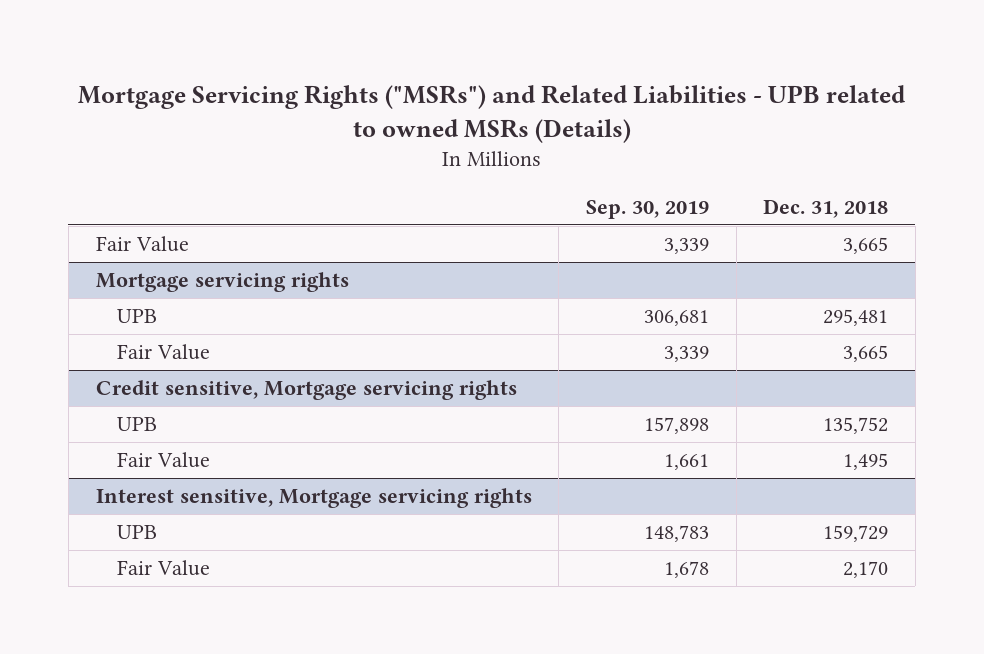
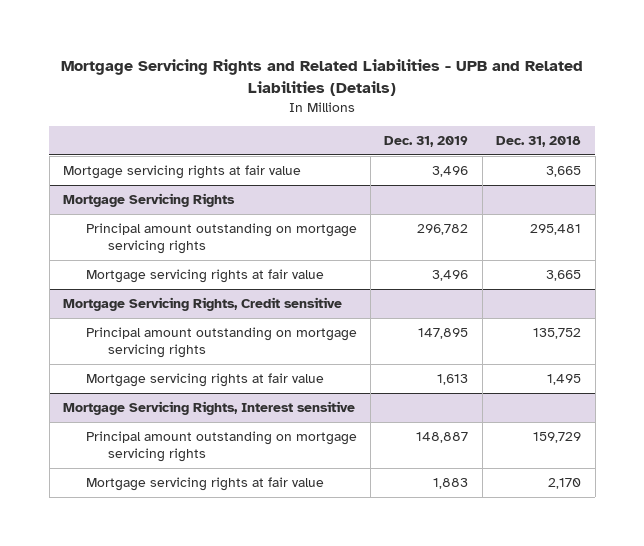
[77,84,906,143] Mortgage Servicing Rights ("MSRs") and Related Liabilities - UPB related to owned MSRs (Details) -> [61,59,584,96] Mortgage Servicing Rights and Related Liabilities - UPB and Related Liabilities (Details)
[585,199,709,219] Sep. 30, 2019 -> none
none -> [384,136,469,148] Dec. 31, 2019
[95,236,189,253] Fair Value -> [63,165,302,180] Mortgage servicing rights at fair value
[95,272,349,293] Mortgage servicing rights -> [63,193,236,208] Mortgage Servicing Rights
[116,309,157,324] UPB -> [85,223,357,255] Principal amount outstanding on mortgage servicing rights
[116,344,210,361] Fair Value -> [85,269,324,284] Mortgage servicing rights at fair value
[95,380,517,401] Credit sensitive, Mortgage servicing rights -> [63,297,343,312] Mortgage Servicing Rights, Credit sensitive
[116,417,157,432] UPB -> [85,327,357,359] Principal amount outstanding on mortgage servicing rights
[116,452,210,469] Fair Value -> [85,373,324,388] Mortgage servicing rights at fair value
[95,488,532,509] Interest sensitive, Mortgage servicing rights -> [63,401,356,416] Mortgage Servicing Rights, Interest sensitive
[116,525,157,540] UPB -> [85,431,357,463] Principal amount outstanding on mortgage servicing rights
[116,560,210,577] Fair Value -> [85,477,324,492] Mortgage servicing rights at fair value

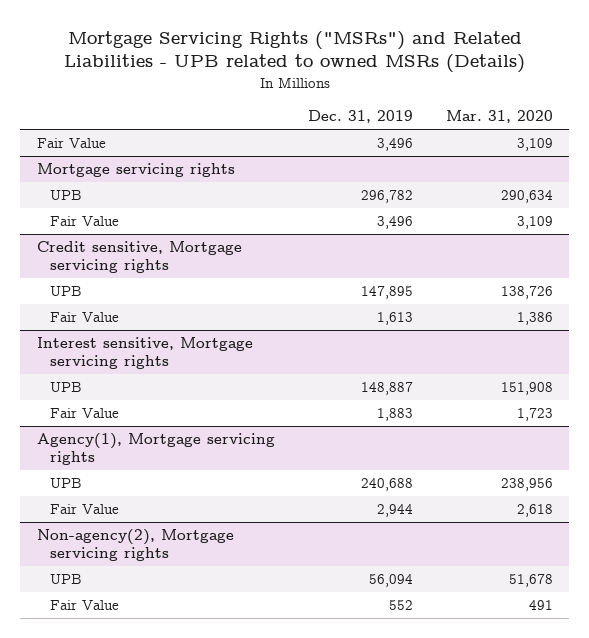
[61,59,584,96] Mortgage Servicing Rights and Related Liabilities - UPB and Related Liabilities (Details) -> [63,30,525,74] Mortgage Servicing Rights ("MSRs") and Related Liabilities - UPB related to owned MSRs (Details)
[496,136,582,148] Dec. 31, 2018 -> none
none -> [445,110,553,124] Mar. 31, 2020
[63,165,302,180] Mortgage servicing rights at fair value -> [36,138,106,149] Fair Value
[63,193,236,208] Mortgage Servicing Rights -> [36,163,235,178] Mortgage servicing rights
[85,223,357,255] Principal amount outstanding on mortgage servicing rights -> [50,190,83,201] UPB
[85,269,324,284] Mortgage servicing rights at fair value -> [50,216,120,227] Fair Value
[63,297,343,312] Mortgage Servicing Rights, Credit sensitive -> [36,241,242,274] Credit sensitive, Mortgage servicing rights
[85,327,357,359] Principal amount outstanding on mortgage servicing rights -> [50,286,83,297] UPB
[85,373,324,388] Mortgage servicing rights at fair value -> [50,312,120,323] Fair Value
[63,401,356,416] Mortgage Servicing Rights, Interest sensitive -> [36,337,253,370] Interest sensitive, Mortgage servicing rights
[85,431,357,463] Principal amount outstanding on mortgage servicing rights -> [50,382,83,393] UPB
[85,477,324,492] Mortgage servicing rights at fair value -> [50,408,120,419] Fair Value
none -> [36,433,275,466] Agency(1), Mortgage servicing rights
none -> [50,478,83,489] UPB
none -> [50,504,120,515] Fair Value
none -> [36,529,234,562] Non-agency(2), Mortgage servicing rights
none -> [50,574,83,585] UPB
none -> [50,600,120,611] Fair Value

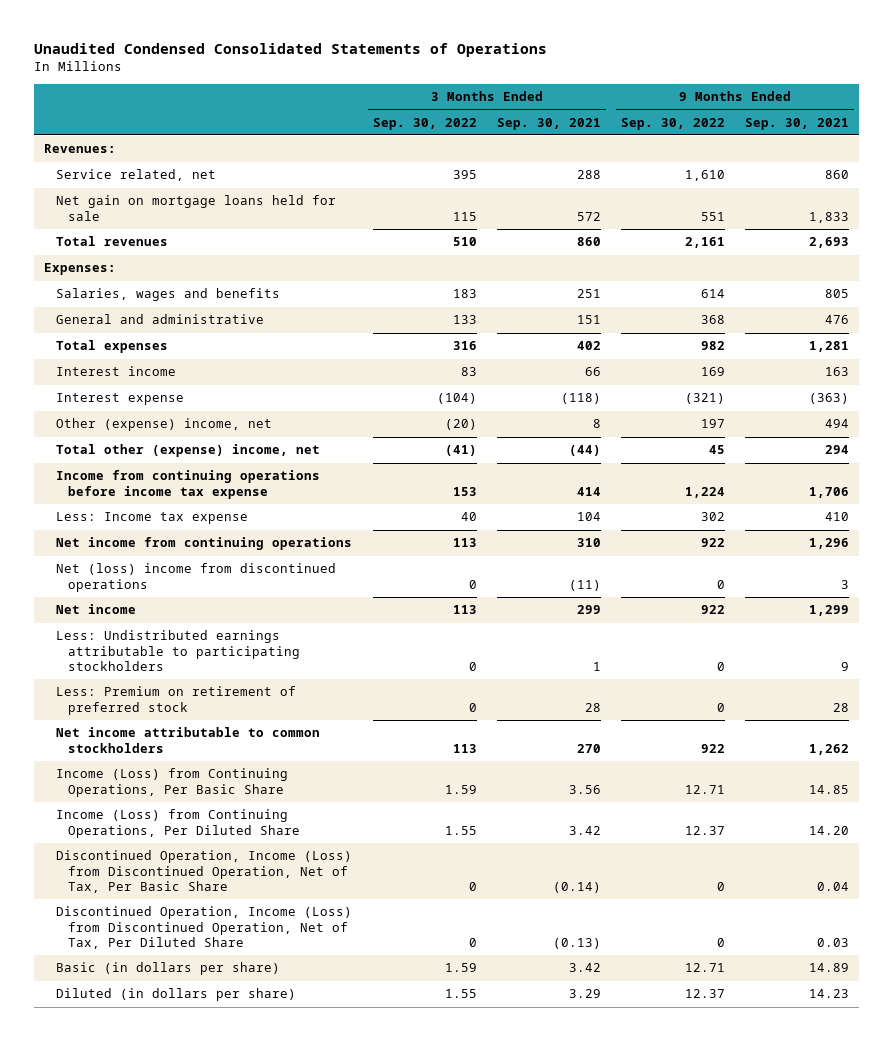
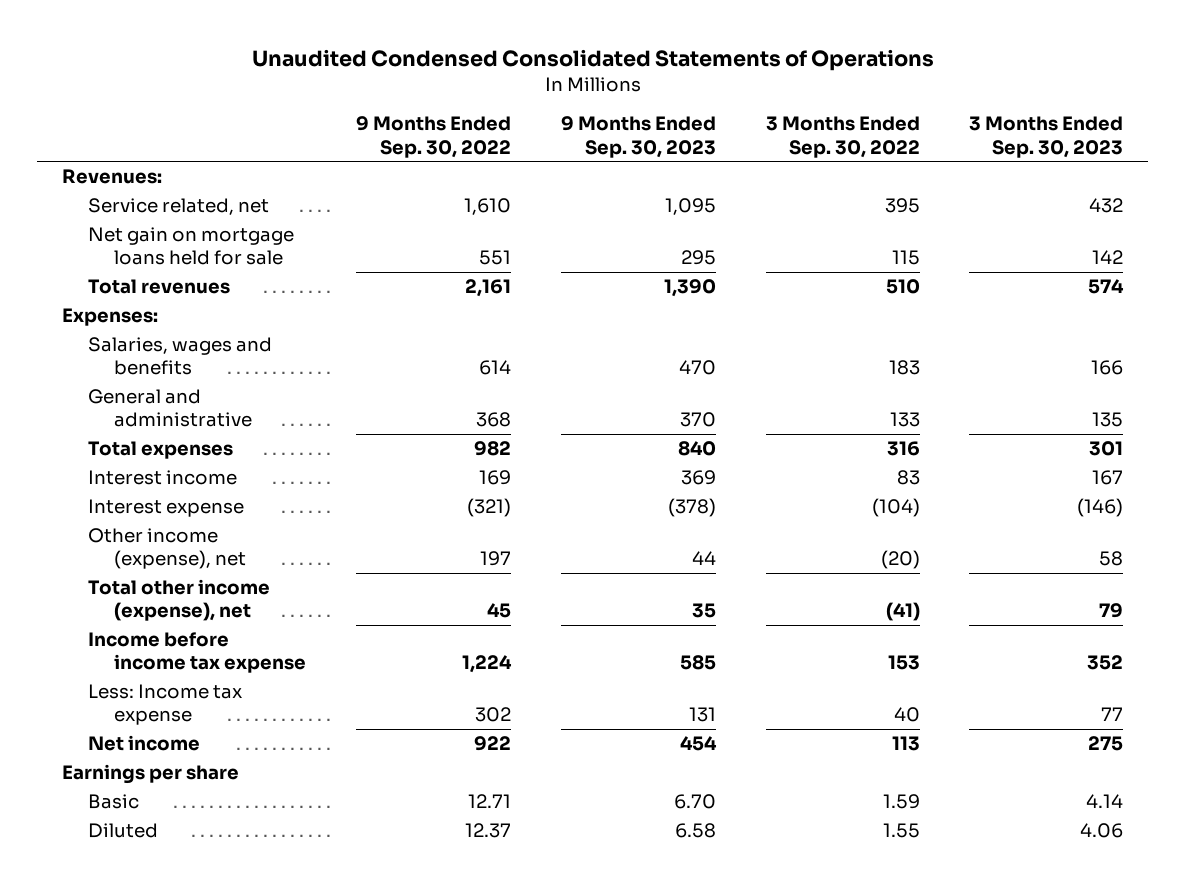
[496,117,601,130] Sep. 30, 2021 -> none
[745,117,850,130] Sep. 30, 2021 -> none
none -> [560,116,716,158] 9 Months Ended Sep. 30, 2023
none -> [969,116,1124,158] 3 Months Ended Sep. 30, 2023
[56,418,273,432] Other (expense) income, net -> [88,528,246,570] Other income (expense), net
[56,444,321,458] Total other (expense) income, net -> [88,579,271,622] Total other income (expense), net
[56,470,321,499] Income from continuing operations before income tax expense -> [88,632,306,674] Income before income tax expense
[56,537,353,551] Net income from continuing operations -> none
[56,563,337,592] Net (loss) income from discontinued operations -> none
[56,630,301,672] Less: Undistributed earnings attributable to participating stockholders -> none
[56,686,297,715] Less: Premium on retirement of preferred stock -> none
[56,727,321,753] Net income attributable to common stockholders -> none
[56,768,289,797] Income (Loss) from Continuing Operations, Per Basic Share -> none
[56,809,301,838] Income (Loss) from Continuing Operations, Per Diluted Share -> none
[56,850,353,894] Discontinued Operation, Income (Loss) from Discontinued Operation, Net of Tax, Per Basic Share -> none
[56,906,353,950] Discontinued Operation, Income (Loss) from Discontinued Operation, Net of Tax, Per Diluted Share -> none
none -> [62,764,240,785] Earnings per share
[56,962,281,976] Basic (in dollars per share) -> [88,794,140,810] Basic
[56,988,297,1002] Diluted (in dollars per share) -> [88,823,159,839] Diluted

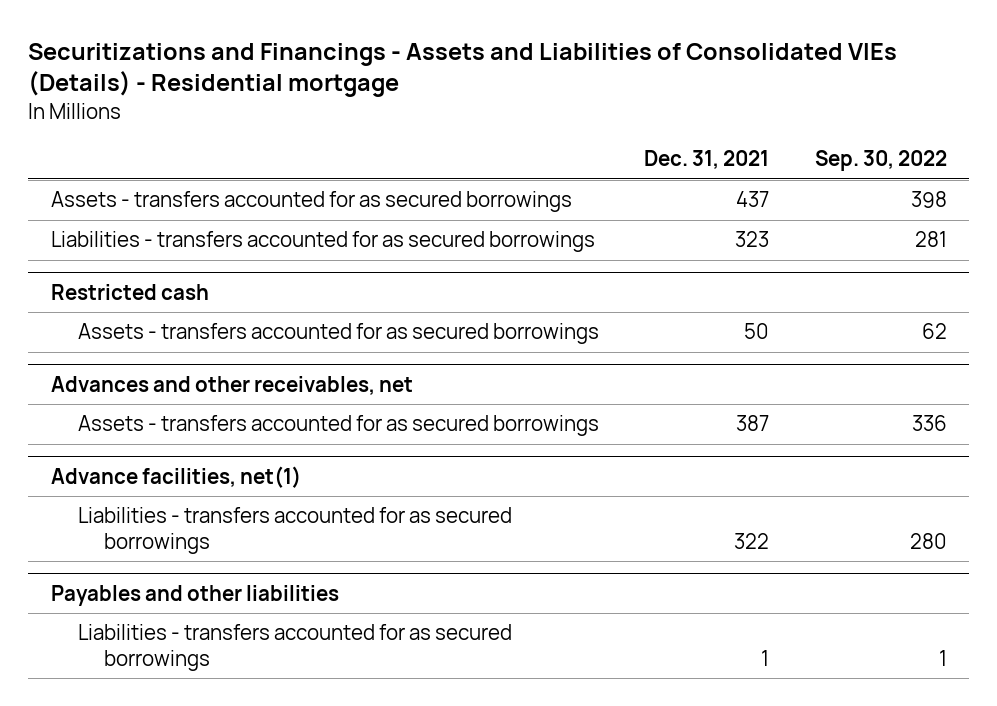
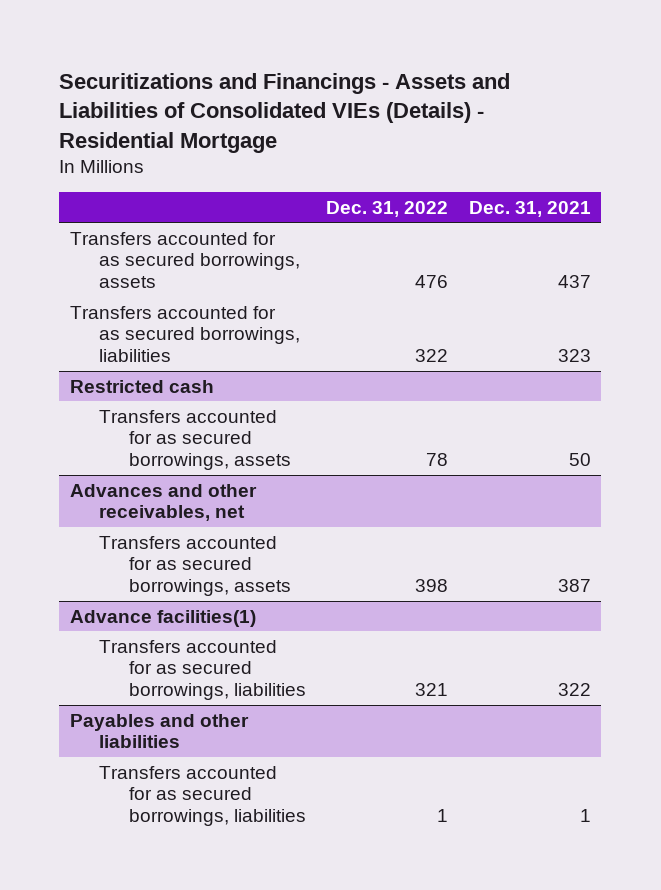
[27,42,897,98] Securitizations and Financings - Assets and Liabilities of Consolidated VIEs (Details) - Residential mortgage -> [59,72,511,153] Securitizations and Financings - Assets and Liabilities of Consolidated VIEs (Details) - Residential Mortgage
[814,150,947,172] Sep. 30, 2022 -> none
none -> [326,200,449,217] Dec. 31, 2022
[50,191,572,213] Assets - transfers accounted for as secured borrowings -> [69,231,301,289] Transfers accounted for as secured borrowings, assets
[50,231,595,253] Liabilities - transfers accounted for as secured borrowings -> [69,305,301,363] Transfers accounted for as secured borrowings, liabilities
[77,323,599,345] Assets - transfers accounted for as secured borrowings -> [99,409,291,471] Transfers accounted for as secured borrowings, assets
[77,415,599,437] Assets - transfers accounted for as secured borrowings -> [99,535,291,597] Transfers accounted for as secured borrowings, assets
[50,465,301,488] Advance facilities, net(1) -> [69,609,256,627] Advance facilities(1)
[77,507,512,554] Liabilities - transfers accounted for as secured borrowings -> [99,639,306,701] Transfers accounted for as secured borrowings, liabilities
[77,624,512,671] Liabilities - transfers accounted for as secured borrowings -> [99,765,306,827] Transfers accounted for as secured borrowings, liabilities

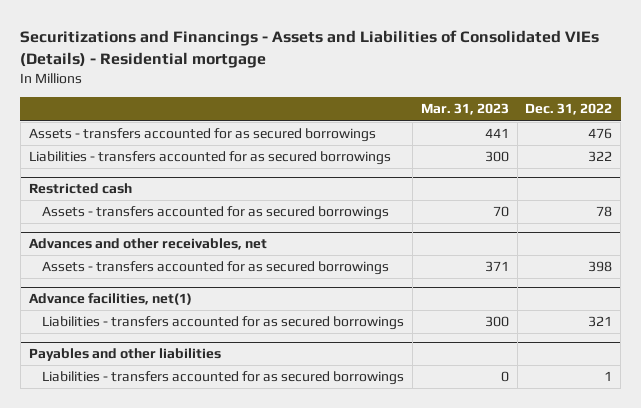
[59,72,511,153] Securitizations and Financings - Assets and Liabilities of Consolidated VIEs (Details) - Residential Mortgage -> [20,30,600,69] Securitizations and Financings - Assets and Liabilities of Consolidated VIEs (Details) - Residential mortgage
[468,200,591,217] Dec. 31, 2021 -> none
none -> [420,103,509,116] Mar. 31, 2023
[69,231,301,289] Transfers accounted for as secured borrowings, assets -> [28,128,376,143] Assets - transfers accounted for as secured borrowings
[69,305,301,363] Transfers accounted for as secured borrowings, liabilities -> [28,151,391,166] Liabilities - transfers accounted for as secured borrowings
[99,409,291,471] Transfers accounted for as secured borrowings, assets -> [42,206,390,221] Assets - transfers accounted for as secured borrowings
[99,535,291,597] Transfers accounted for as secured borrowings, assets -> [42,261,390,276] Assets - transfers accounted for as secured borrowings
[69,609,256,627] Advance facilities(1) -> [28,293,192,306] Advance facilities, net(1)
[99,639,306,701] Transfers accounted for as secured borrowings, liabilities -> [42,316,405,331] Liabilities - transfers accounted for as secured borrowings
[99,765,306,827] Transfers accounted for as secured borrowings, liabilities -> [42,371,405,386] Liabilities - transfers accounted for as secured borrowings

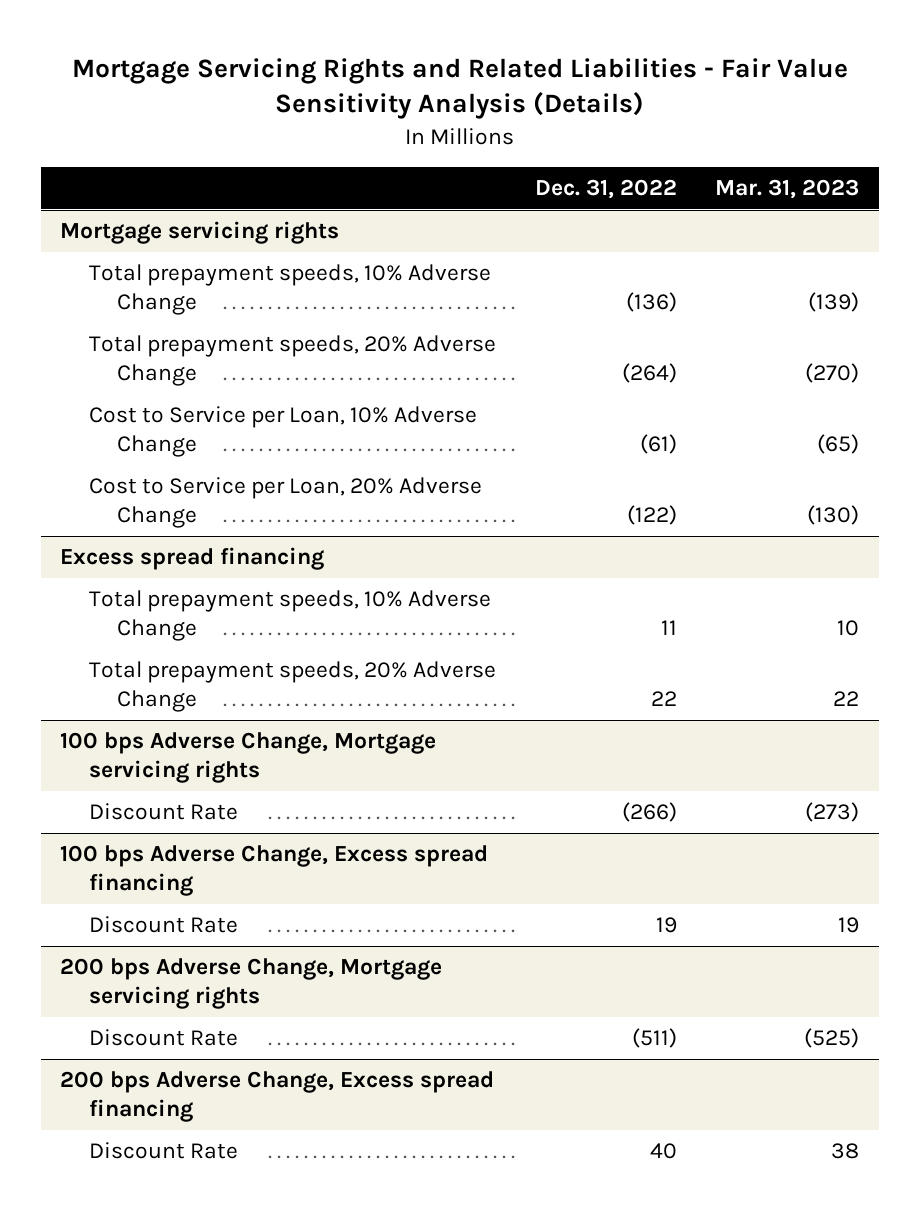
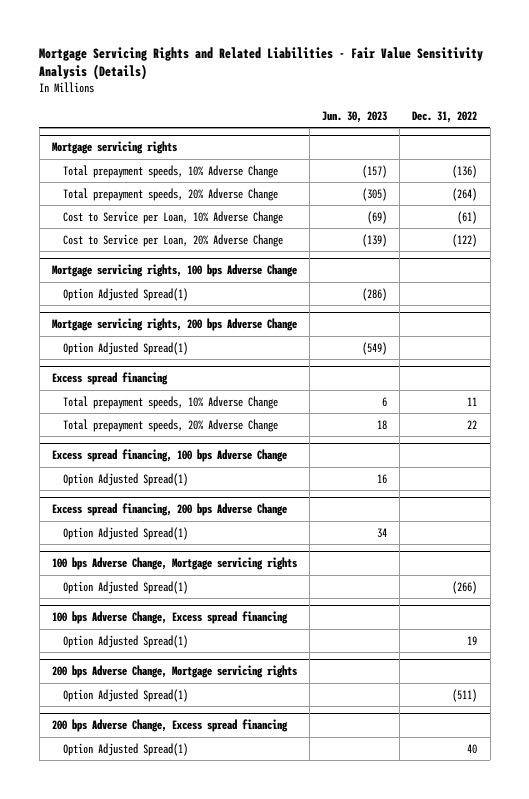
[715,179,860,200] Mar. 31, 2023 -> none
none -> [322,110,388,123] Jun. 30, 2023
none -> [52,264,298,278] Mortgage servicing rights, 100 bps Adverse Change
none -> [63,287,189,301] Option Adjusted Spread(1)
none -> [52,318,298,332] Mortgage servicing rights, 200 bps Adverse Change
none -> [63,341,189,355] Option Adjusted Spread(1)
none -> [52,449,288,463] Excess spread financing, 100 bps Adverse Change
none -> [63,472,189,486] Option Adjusted Spread(1)
none -> [52,503,288,517] Excess spread financing, 200 bps Adverse Change
none -> [63,526,189,540] Option Adjusted Spread(1)
[88,803,238,821] Discount Rate -> [63,580,189,594] Option Adjusted Spread(1)
[88,916,238,934] Discount Rate -> [63,634,189,648] Option Adjusted Spread(1)
[88,1029,238,1047] Discount Rate -> [63,688,189,702] Option Adjusted Spread(1)
[88,1142,238,1160] Discount Rate -> [63,742,189,756] Option Adjusted Spread(1)

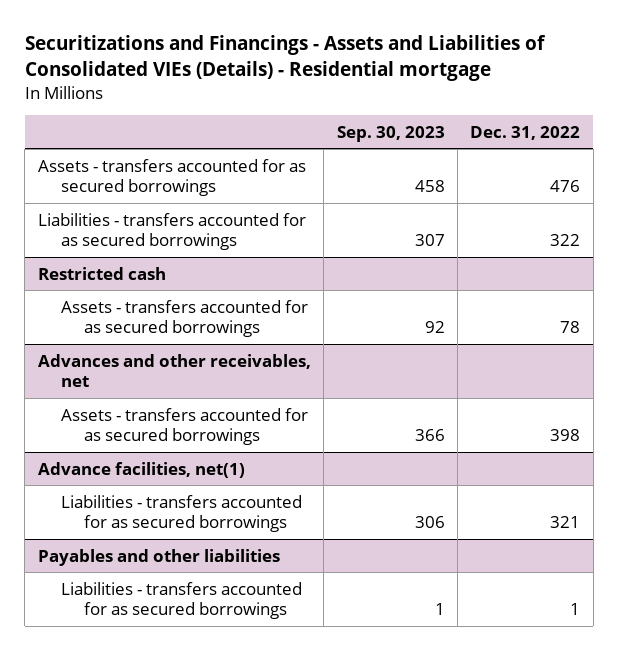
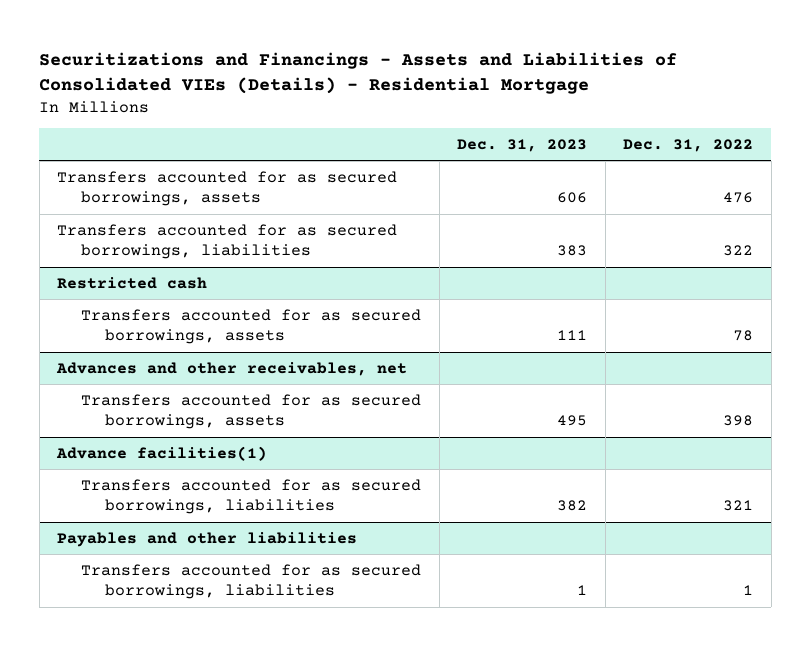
[24,35,546,82] Securitizations and Financings - Assets and Liabilities of Consolidated VIEs (Details) - Residential mortgage -> [39,51,678,94] Securitizations and Financings - Assets and Liabilities of Consolidated VIEs (Details) - Residential Mortgage
[336,125,445,142] Sep. 30, 2023 -> none
none -> [457,138,588,152] Dec. 31, 2023
[37,158,306,197] Assets - transfers accounted for as secured borrowings -> [57,170,398,207] Transfers accounted for as secured borrowings, assets
[37,212,306,251] Liabilities - transfers accounted for as secured borrowings -> [57,223,398,260] Transfers accounted for as secured borrowings, liabilities
[60,299,308,338] Assets - transfers accounted for as secured borrowings -> [81,308,422,345] Transfers accounted for as secured borrowings, assets
[60,407,308,446] Assets - transfers accounted for as secured borrowings -> [81,393,422,430] Transfers accounted for as secured borrowings, assets
[37,461,245,478] Advance facilities, net(1) -> [56,445,268,461] Advance facilities(1)
[60,494,302,533] Liabilities - transfers accounted for as secured borrowings -> [81,478,422,515] Transfers accounted for as secured borrowings, liabilities
[60,581,302,620] Liabilities - transfers accounted for as secured borrowings -> [81,563,422,600] Transfers accounted for as secured borrowings, liabilities

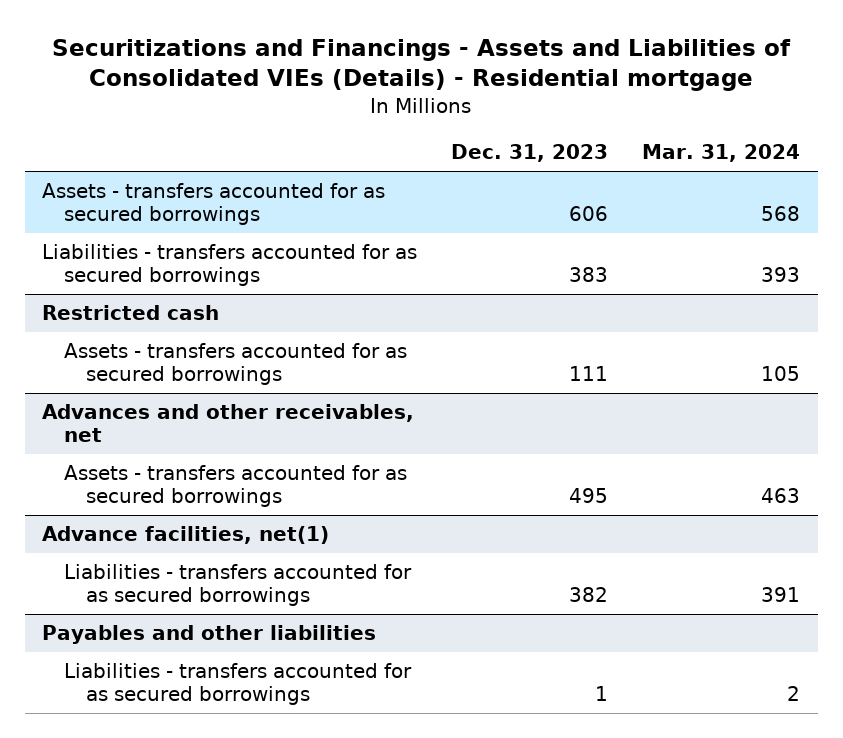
[39,51,678,94] Securitizations and Financings - Assets and Liabilities of Consolidated VIEs (Details) - Residential Mortgage -> [52,38,792,92] Securitizations and Financings - Assets and Liabilities of Consolidated VIEs (Details) - Residential mortgage
[623,138,754,152] Dec. 31, 2022 -> none
none -> [642,144,801,163] Mar. 31, 2024
[57,170,398,207] Transfers accounted for as secured borrowings, assets -> [42,183,386,226] Assets - transfers accounted for as secured borrowings
[57,223,398,260] Transfers accounted for as secured borrowings, liabilities -> [42,244,418,287] Liabilities - transfers accounted for as secured borrowings
[81,308,422,345] Transfers accounted for as secured borrowings, assets -> [64,343,408,386] Assets - transfers accounted for as secured borrowings
[81,393,422,430] Transfers accounted for as secured borrowings, assets -> [64,465,408,508] Assets - transfers accounted for as secured borrowings
[56,445,268,461] Advance facilities(1) -> [42,526,330,545] Advance facilities, net(1)
[81,478,422,515] Transfers accounted for as secured borrowings, liabilities -> [64,564,413,607] Liabilities - transfers accounted for as secured borrowings
[81,563,422,600] Transfers accounted for as secured borrowings, liabilities -> [64,663,413,706] Liabilities - transfers accounted for as secured borrowings

